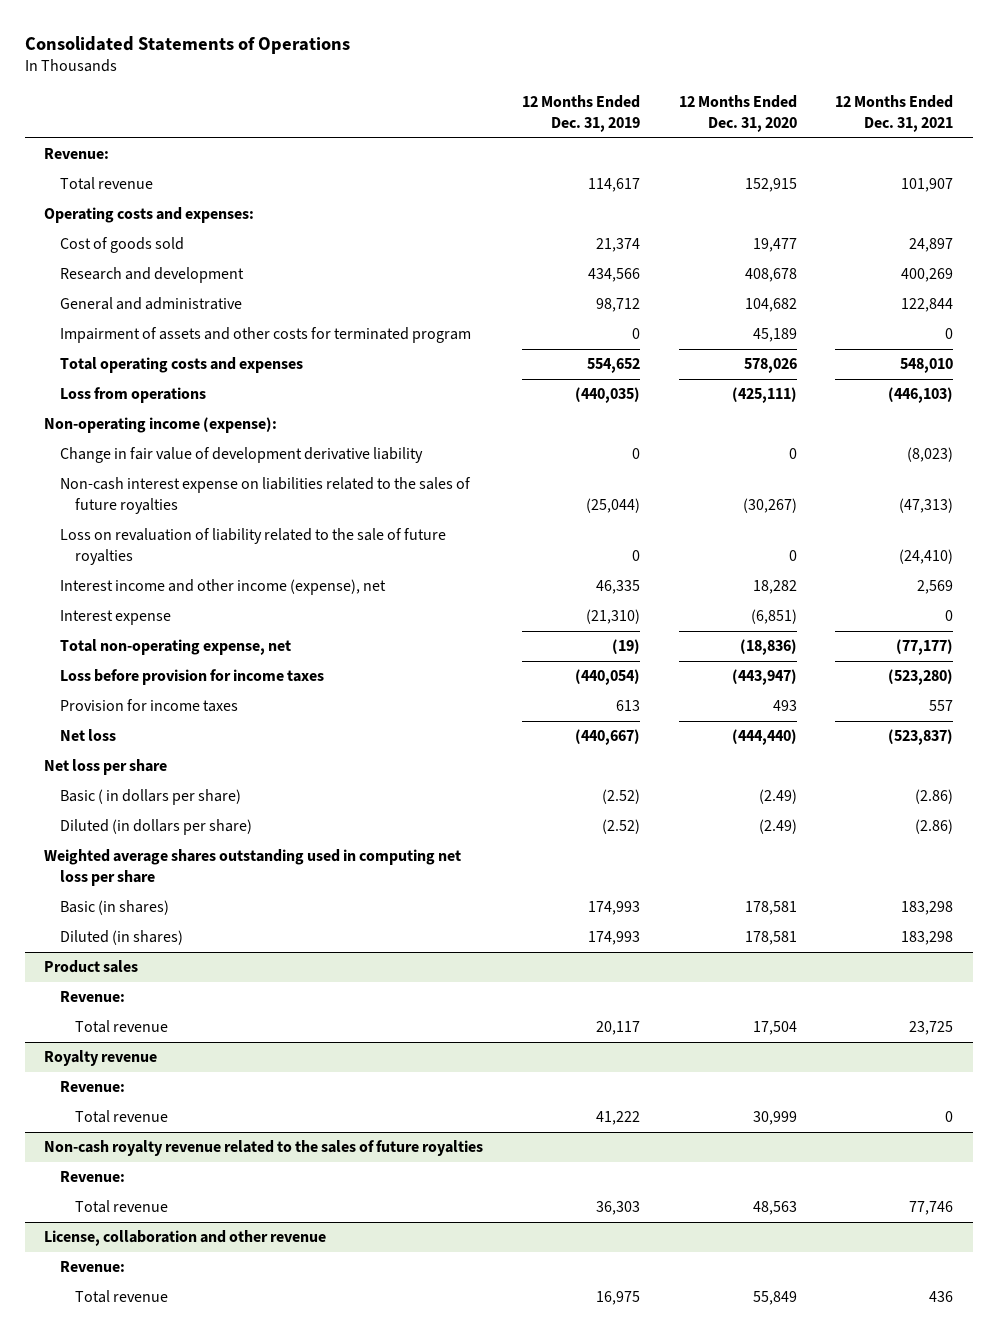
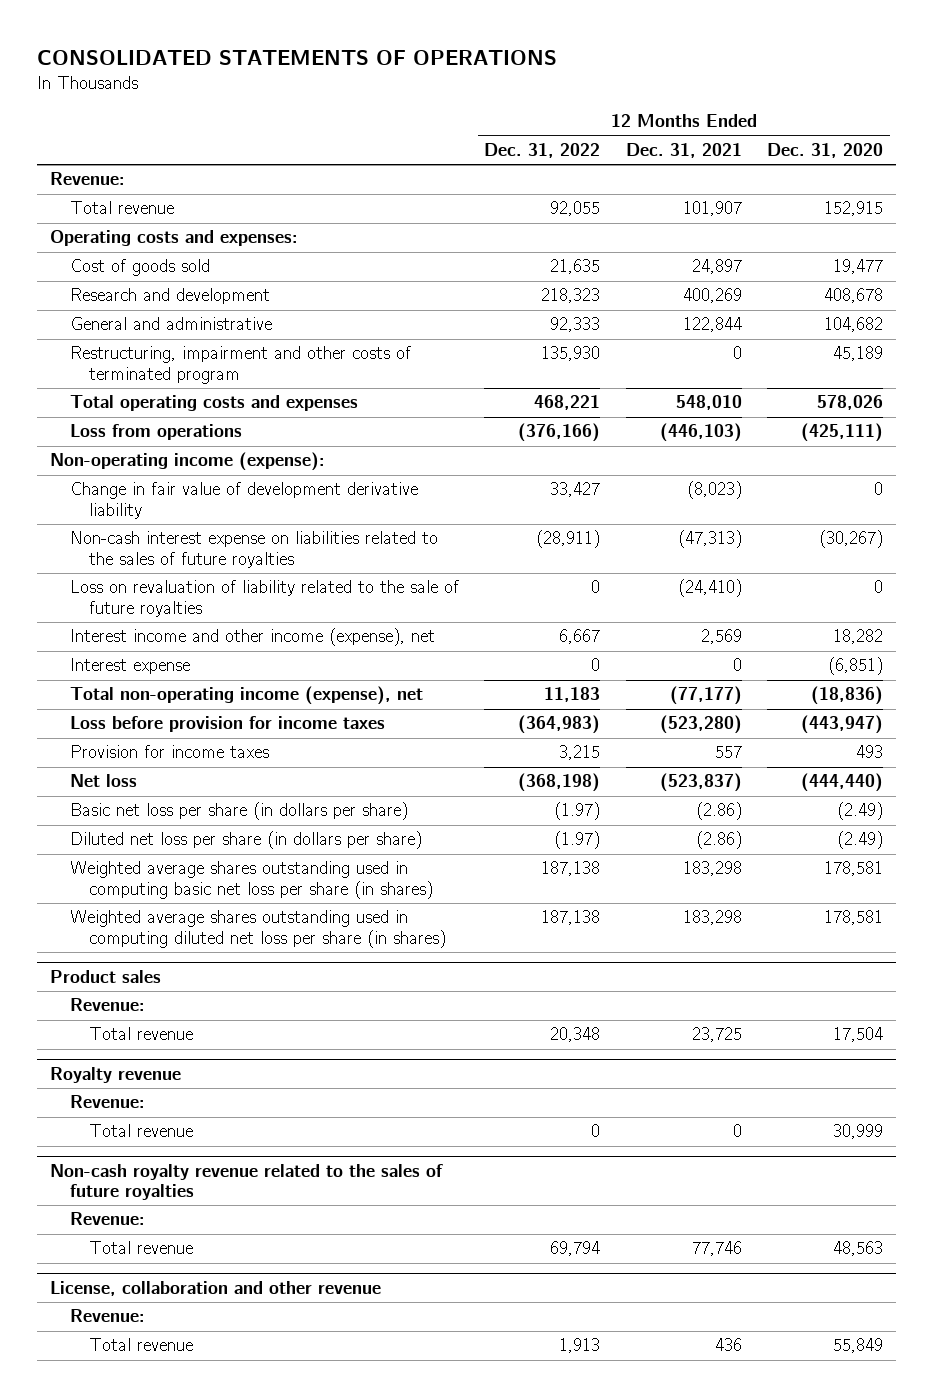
[25,35,351,54] Consolidated Statements of Operations -> [37,49,558,65] CONSOLIDATED STATEMENTS OF OPERATIONS
[522,95,641,132] 12 Months Ended Dec. 31, 2019 -> none
none -> [484,142,601,158] Dec. 31, 2022
[59,327,471,344] Impairment of assets and other costs for terminated program -> [69,346,411,384] Restructuring, impairment and other costs of terminated program
[59,639,291,656] Total non-operating expense, net -> [69,686,423,706] Total non-operating income (expense), net
[44,759,168,776] Net loss per share -> none
[44,849,462,886] Weighted average shares outstanding used in computing net loss per share -> none
[59,789,241,806] Basic ( in dollars per share) -> [69,802,408,821] Basic net loss per share (in dollars per share)
[59,819,252,836] Diluted (in dollars per share) -> [69,831,422,850] Diluted net loss per share (in dollars per share)
[59,900,169,916] Basic (in shares) -> [69,861,433,899] Weighted average shares outstanding used in computing basic net loss per share (in shares)
[59,930,183,946] Diluted (in shares) -> [69,910,446,948] Weighted average shares outstanding used in computing diluted net loss per share (in shares)

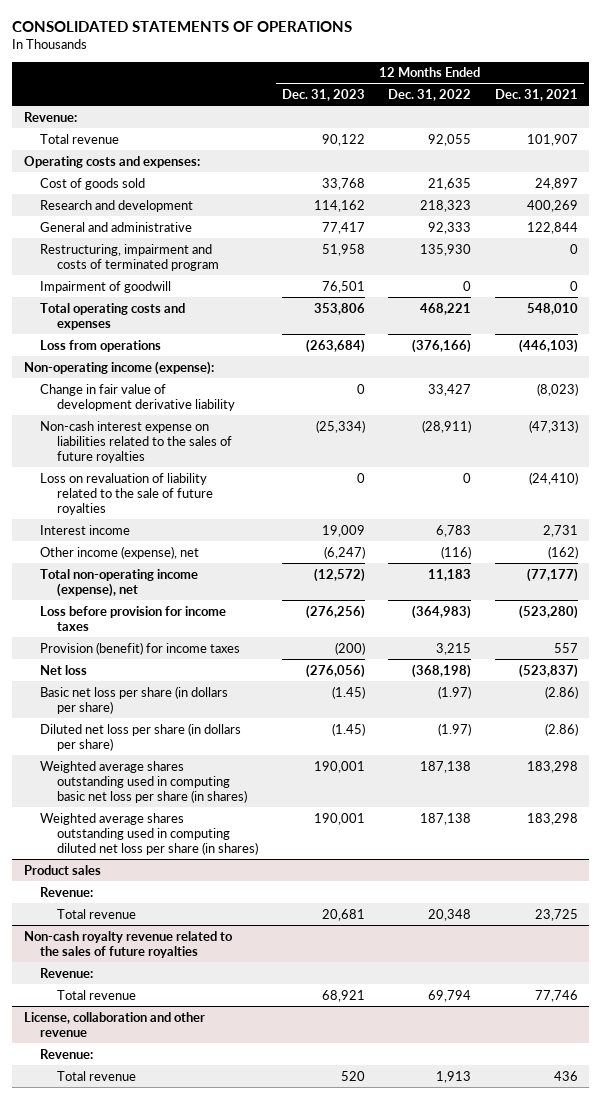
[767,142,884,158] Dec. 31, 2020 -> none
none -> [281,89,365,102] Dec. 31, 2023
[69,346,411,384] Restructuring, impairment and other costs of terminated program -> [40,243,220,271] Restructuring, impairment and costs of terminated program
none -> [40,280,172,293] Impairment of goodwill
[69,658,190,675] Interest expense -> none
none -> [40,524,131,535] Interest income
[69,628,435,647] Interest income and other income (expense), net -> [40,545,200,559] Other income (expense), net
[559,629,601,645] 6,667 -> [441,545,472,559] (116)
[700,629,742,645] 2,569 -> [547,545,578,559] (162)
[69,745,269,759] Provision for income taxes -> [40,641,241,655] Provision (benefit) for income taxes
[50,1066,182,1083] Royalty revenue -> none
[69,1095,145,1109] Revenue: -> none
[88,1124,193,1138] Total revenue -> none

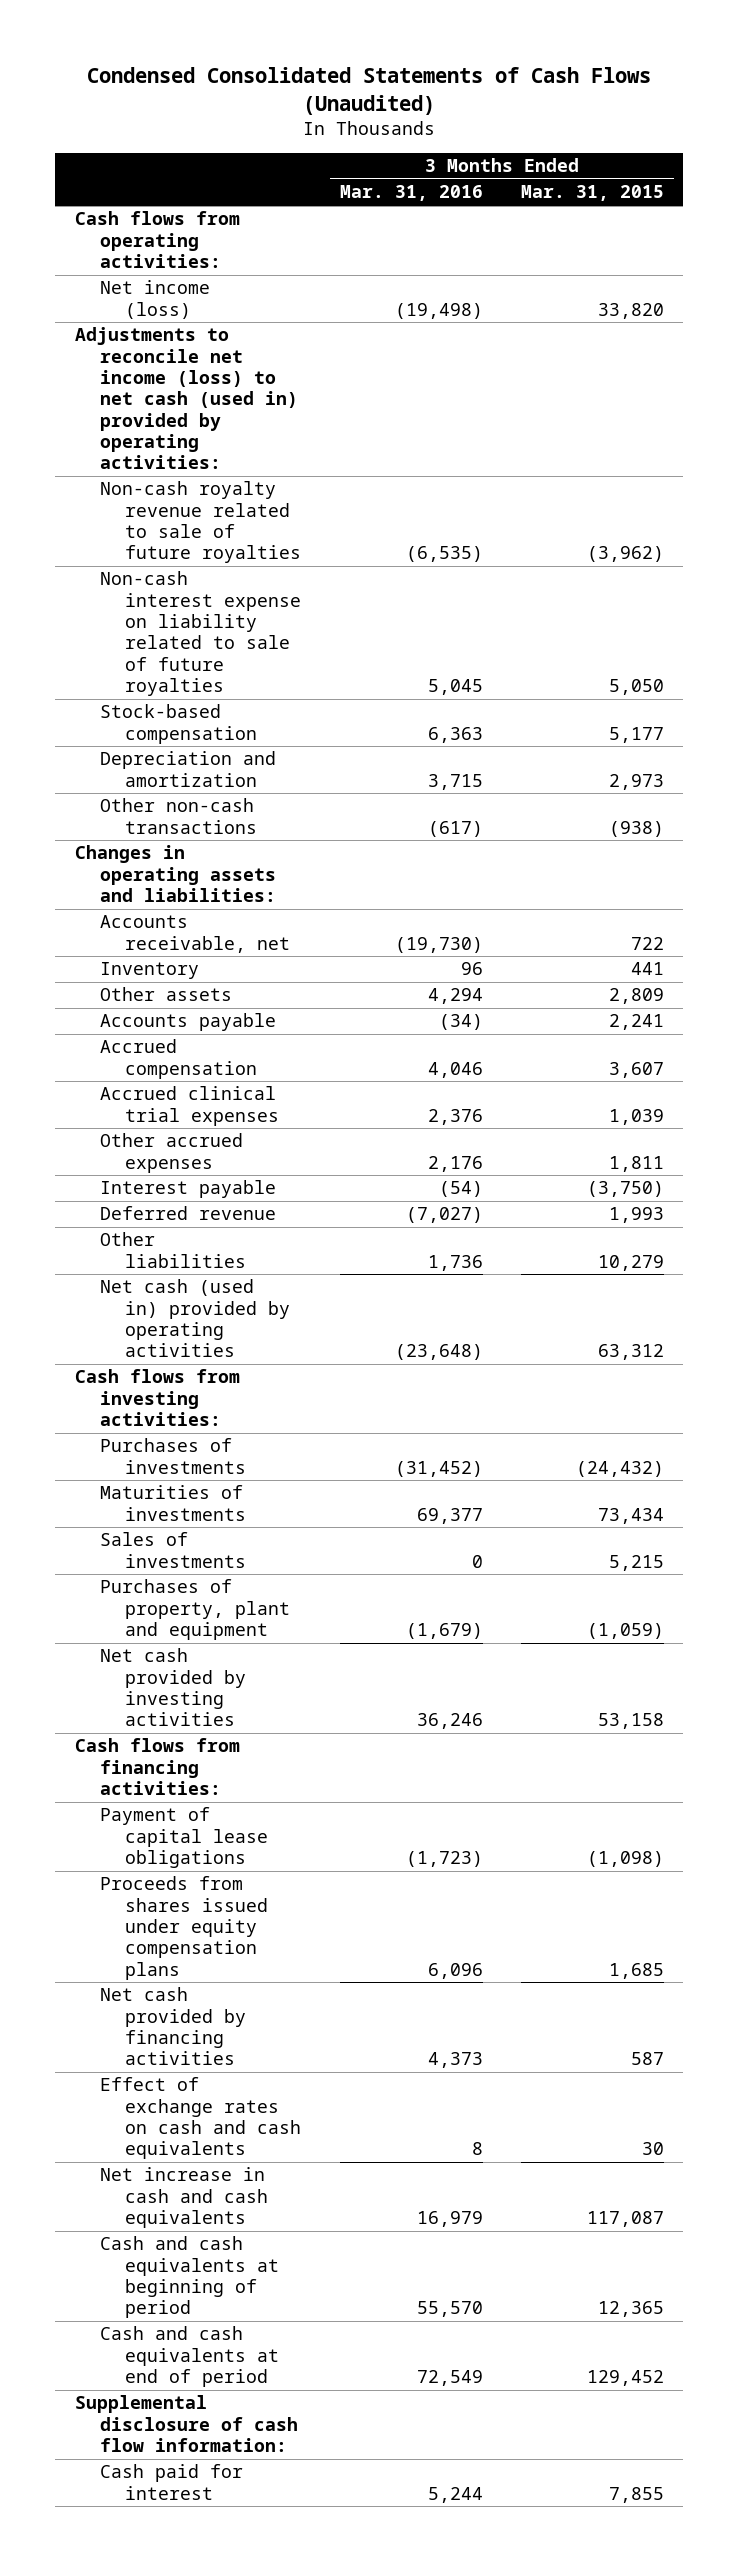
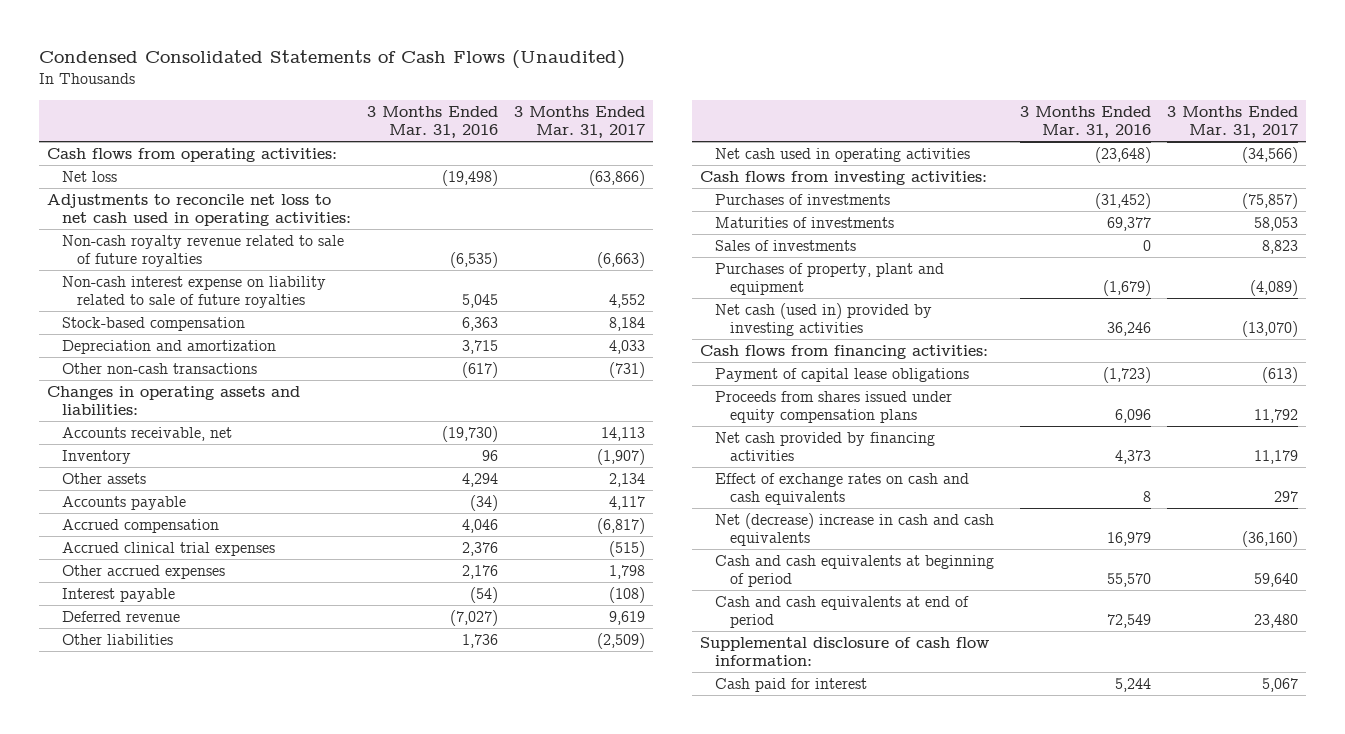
[521,185,665,202] Mar. 31, 2015 -> none
none -> [514,105,646,138] 3 Months Ended Mar. 31, 2017
[99,280,210,319] Net income (loss) -> [61,170,117,182] Net loss
[74,327,298,470] Adjustments to reconcile net income (loss) to net cash (used in) provided by operating activities: -> [47,193,351,227] Adjustments to reconcile net loss to net cash used in operating activities:
[99,1279,291,1358] Net cash (used in) provided by operating activities -> [714,147,970,162] Net cash used in operating activities
[99,1648,247,1727] Net cash provided by investing activities -> [714,302,932,337] Net cash (used in) provided by investing activities
[99,2167,269,2229] Net increase in cash and cash equivalents -> [714,512,994,547] Net (decrease) increase in cash and cash equivalents

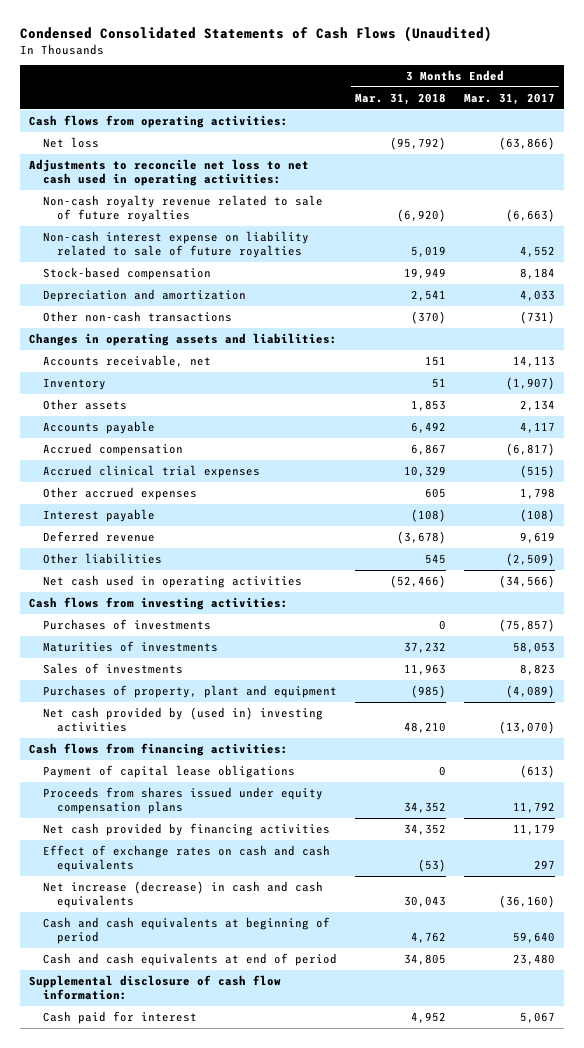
[367,105,499,138] 3 Months Ended Mar. 31, 2016 -> none
none -> [355,92,447,105] Mar. 31, 2018
[714,302,932,337] Net cash (used in) provided by investing activities -> [43,706,324,732] Net cash provided by (used in) investing activities
[714,512,994,547] Net (decrease) increase in cash and cash equivalents -> [43,880,324,908] Net increase (decrease) in cash and cash equivalents

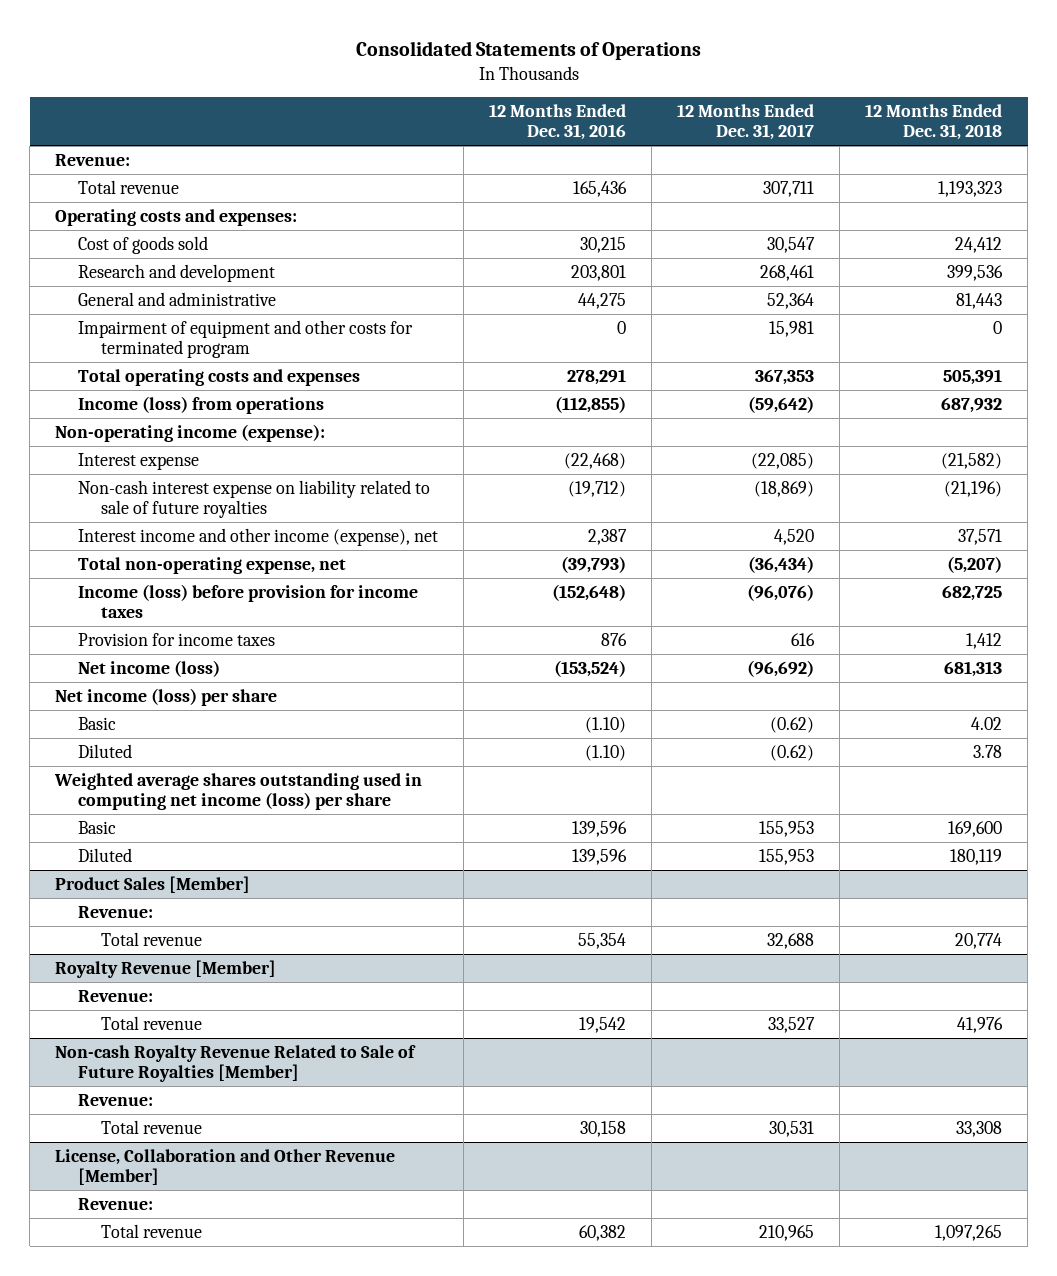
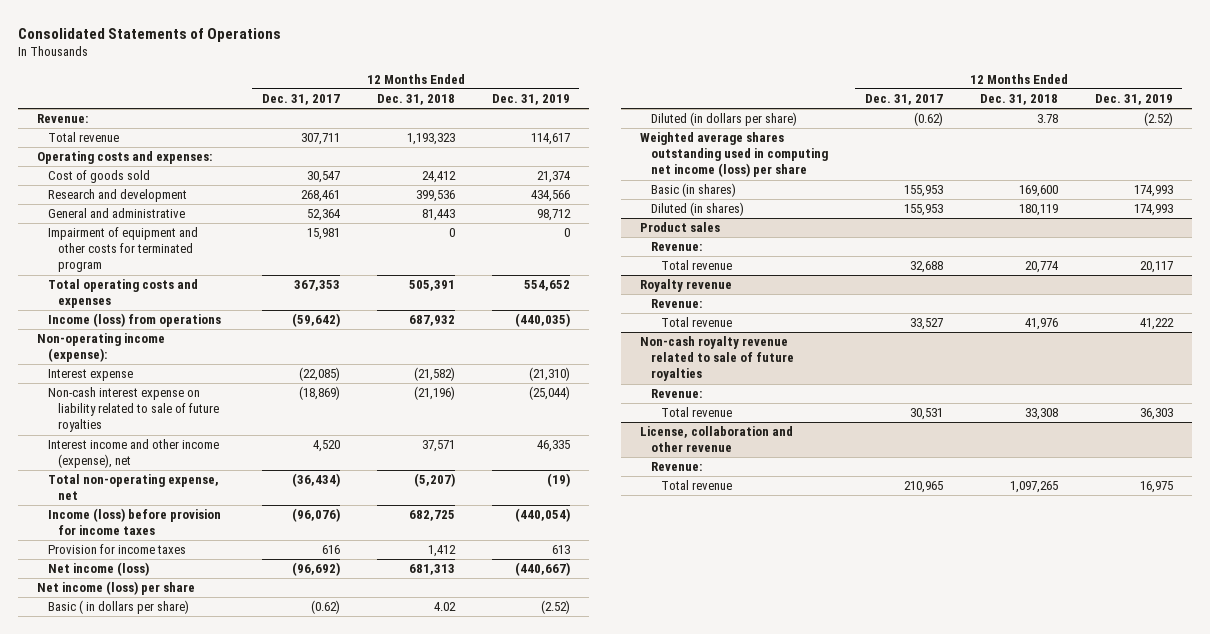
[489,103,627,141] 12 Months Ended Dec. 31, 2016 -> none
none -> [491,94,570,106] Dec. 31, 2019
[78,716,117,730] Basic -> [47,600,189,615] Basic ( in dollars per share)
[78,743,133,758] Diluted -> [650,112,797,127] Diluted (in dollars per share)
[78,820,117,834] Basic -> [650,183,736,198] Basic (in shares)
[78,847,133,862] Diluted -> [650,202,744,217] Diluted (in shares)
[55,875,251,893] Product Sales [Member] -> [639,222,720,233] Product sales
[55,959,277,978] Royalty Revenue [Member] -> [639,279,732,293] Royalty revenue
[55,1044,417,1082] Non-cash Royalty Revenue Related to Sale of Future Royalties [Member] -> [639,336,794,382] Non-cash royalty revenue related to sale of future royalties
[55,1148,396,1185] License, Collaboration and Other Revenue [Member] -> [639,426,793,453] License, collaboration and other revenue

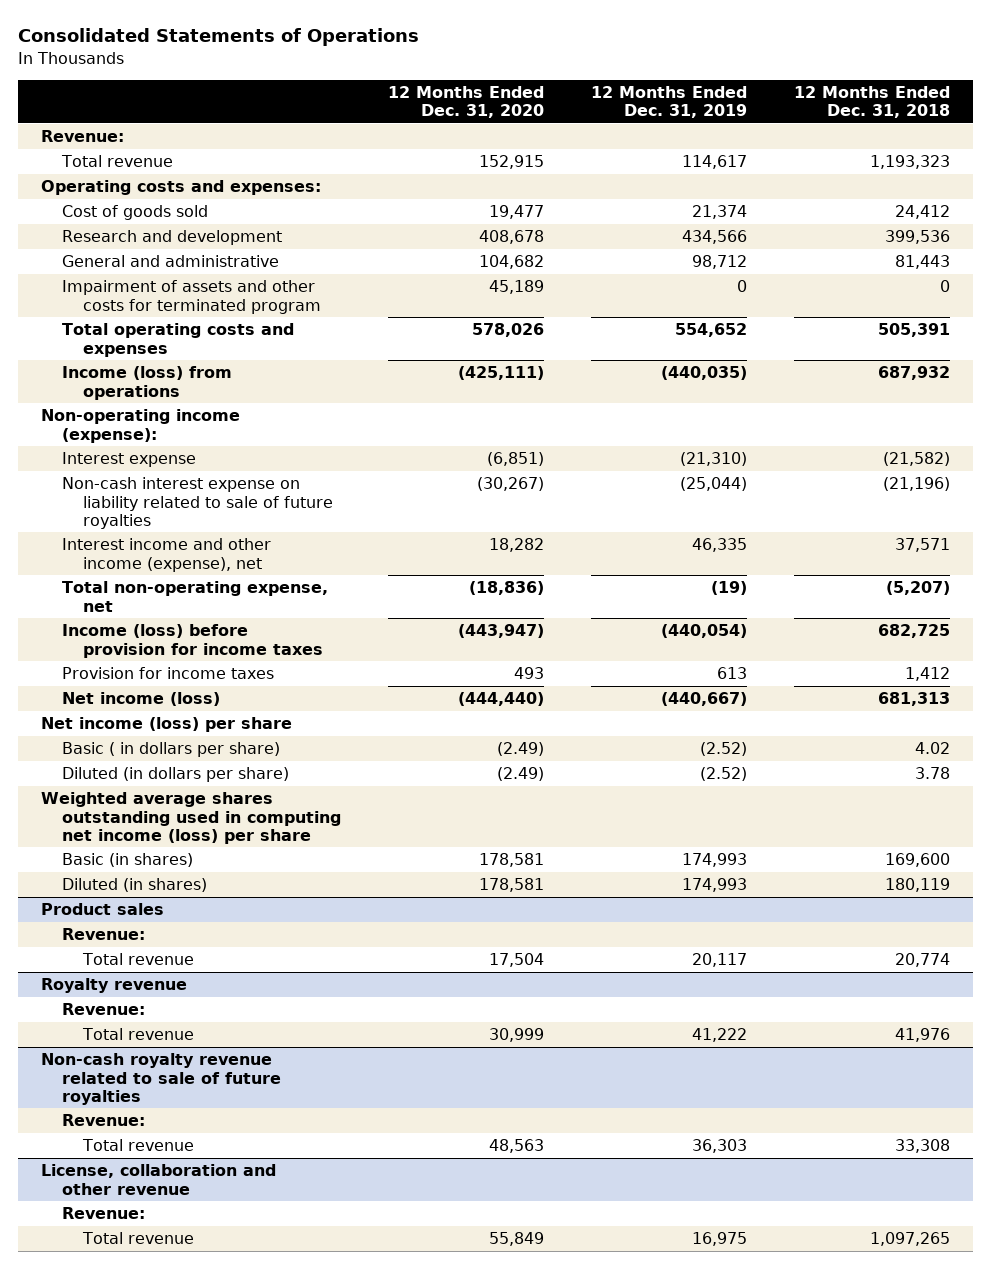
[261,94,340,106] Dec. 31, 2017 -> none
none -> [388,85,545,119] 12 Months Ended Dec. 31, 2020
[47,227,198,273] Impairment of equipment and other costs for terminated program -> [62,280,322,314] Impairment of assets and other costs for terminated program

